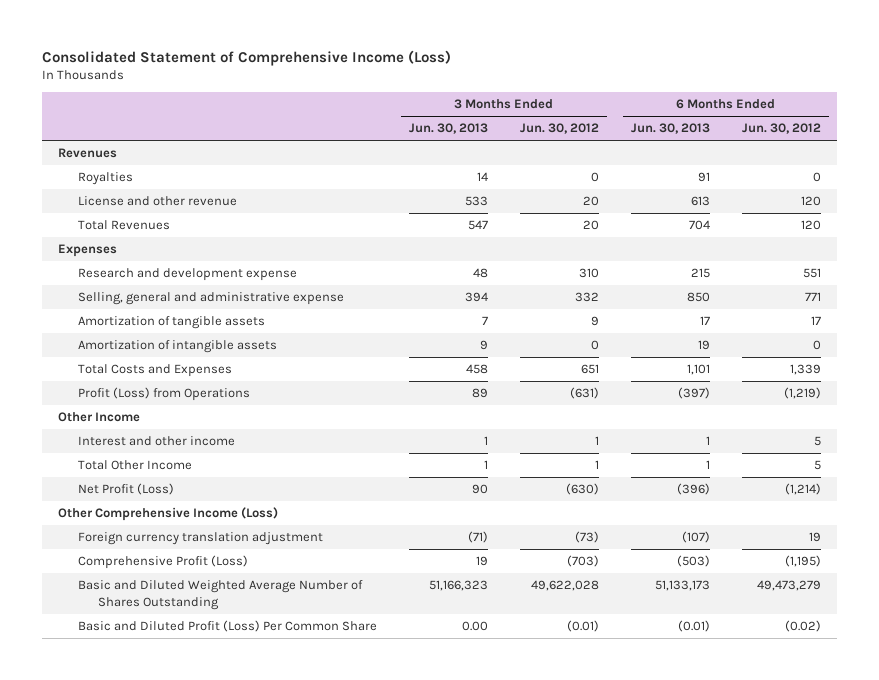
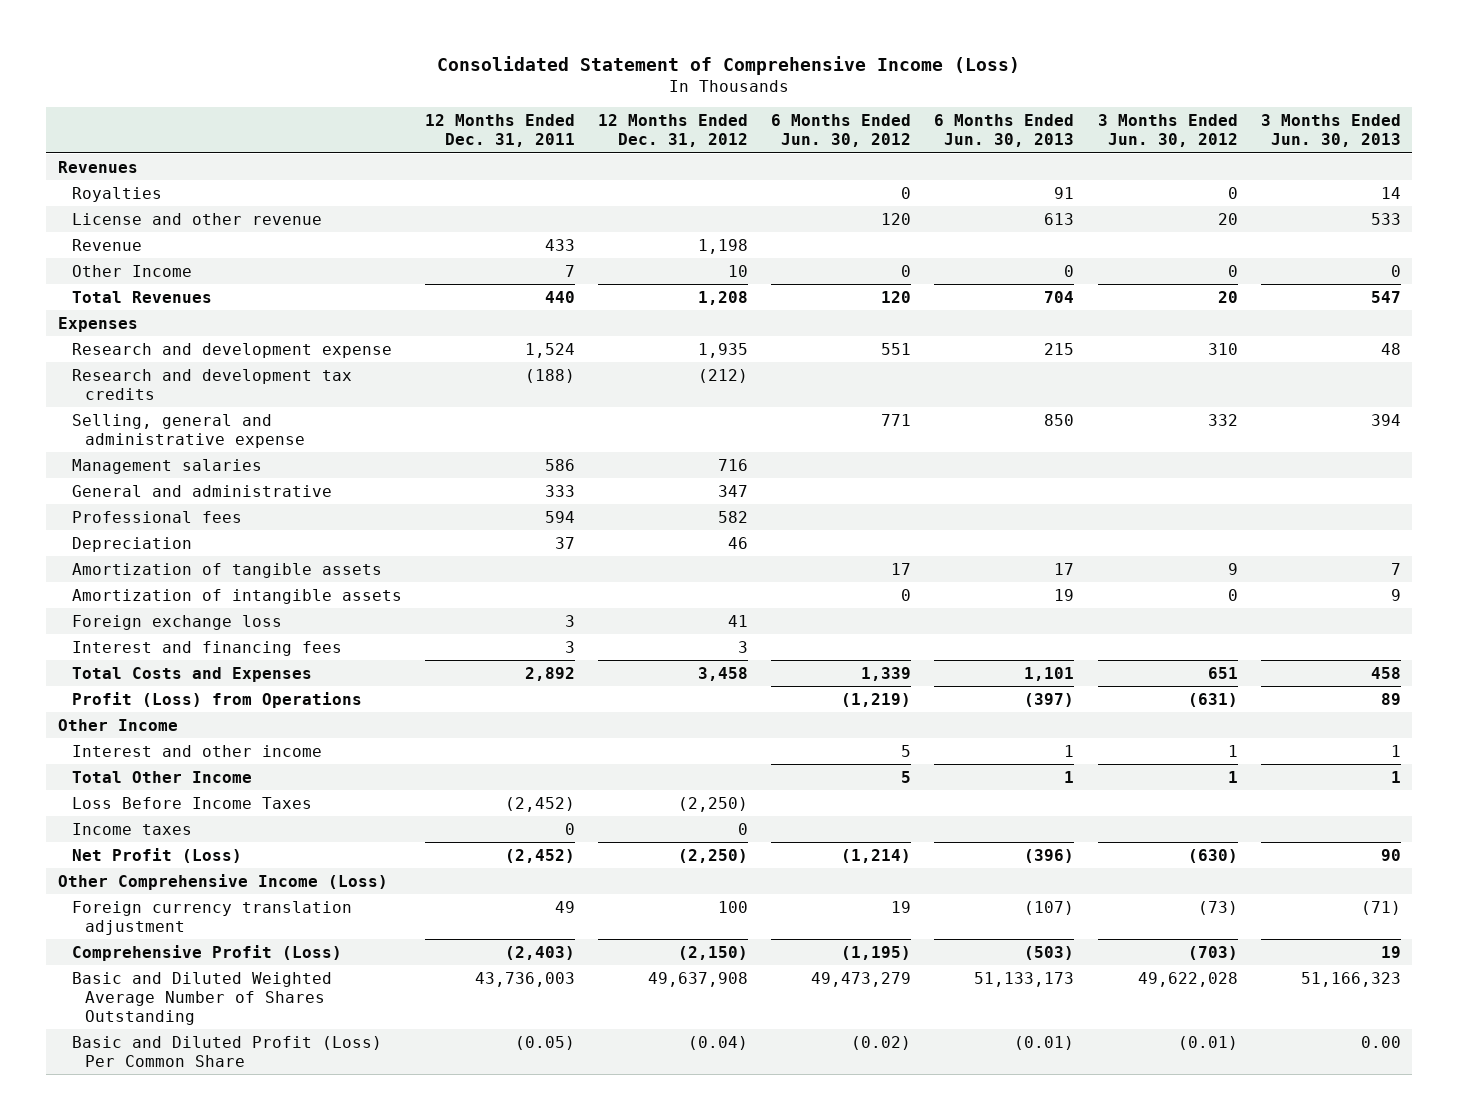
none -> [424,114,575,148] 12 Months Ended Dec. 31, 2011
none -> [598,114,749,148] 12 Months Ended Dec. 31, 2012
none -> [71,238,142,251] Revenue
none -> [71,264,192,277] Other Income
none -> [71,368,352,400] Research and development tax credits
none -> [71,458,262,474] Management salaries
none -> [71,484,332,497] General and administrative
none -> [71,510,242,523] Professional fees
none -> [71,536,192,552] Depreciation
none -> [71,614,282,630] Foreign exchange loss
none -> [71,640,342,656] Interest and financing fees
none -> [71,796,312,809] Loss Before Income Taxes
none -> [71,822,192,835] Income taxes

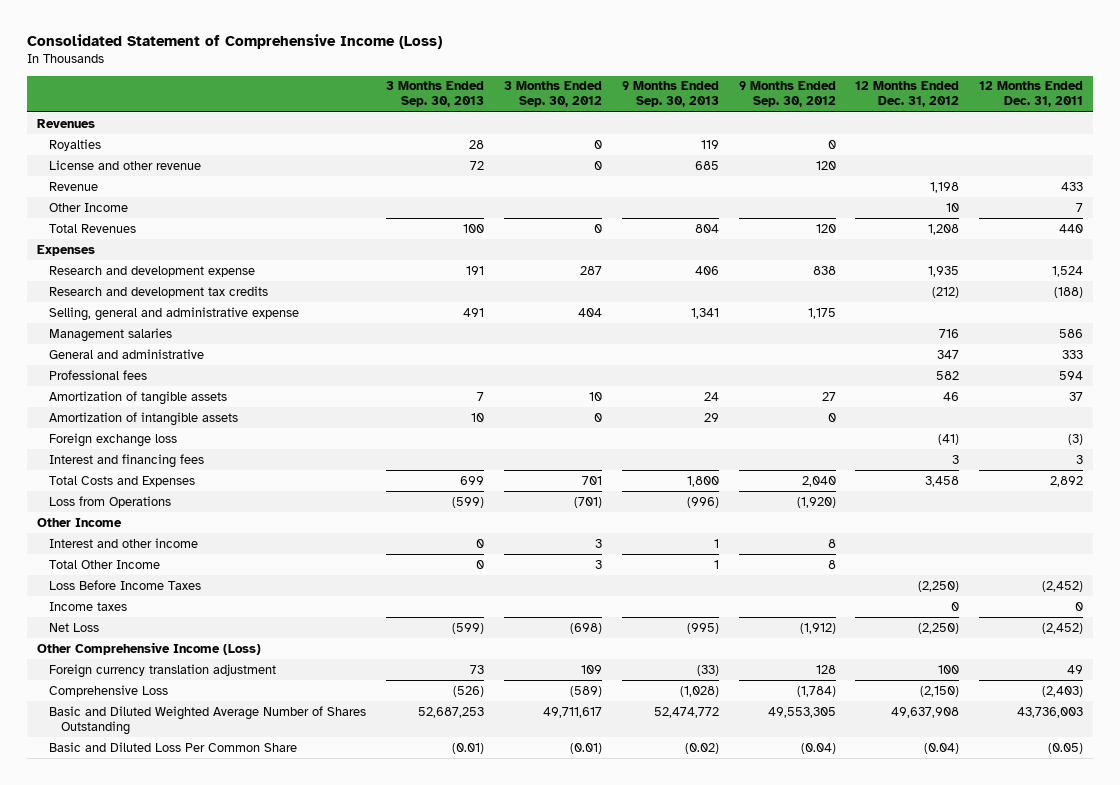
[771,114,912,148] 6 Months Ended Jun. 30, 2012 -> none
[934,114,1075,148] 6 Months Ended Jun. 30, 2013 -> none
[1097,114,1238,148] 3 Months Ended Jun. 30, 2012 -> none
[1260,114,1401,148] 3 Months Ended Jun. 30, 2013 -> none
none -> [386,81,485,108] 3 Months Ended Sep. 30, 2013
none -> [503,81,602,108] 3 Months Ended Sep. 30, 2012
none -> [621,81,719,108] 9 Months Ended Sep. 30, 2013
none -> [738,81,836,108] 9 Months Ended Sep. 30, 2012
[71,562,382,578] Amortization of tangible assets -> none
[71,536,192,552] Depreciation -> [49,390,228,405] Amortization of tangible assets
[564,614,575,627] 3 -> [1068,433,1084,445] (3)
[728,614,749,627] 41 -> [938,433,960,445] (41)
[71,691,362,708] Profit (Loss) from Operations -> [49,495,172,508] Loss from Operations
[71,847,242,863] Net Profit (Loss) -> [49,622,100,632] Net Loss
[71,944,342,961] Comprehensive Profit (Loss) -> [49,684,169,697] Comprehensive Loss
[71,1035,382,1067] Basic and Diluted Profit (Loss) Per Common Share -> [49,741,298,752] Basic and Diluted Loss Per Common Share

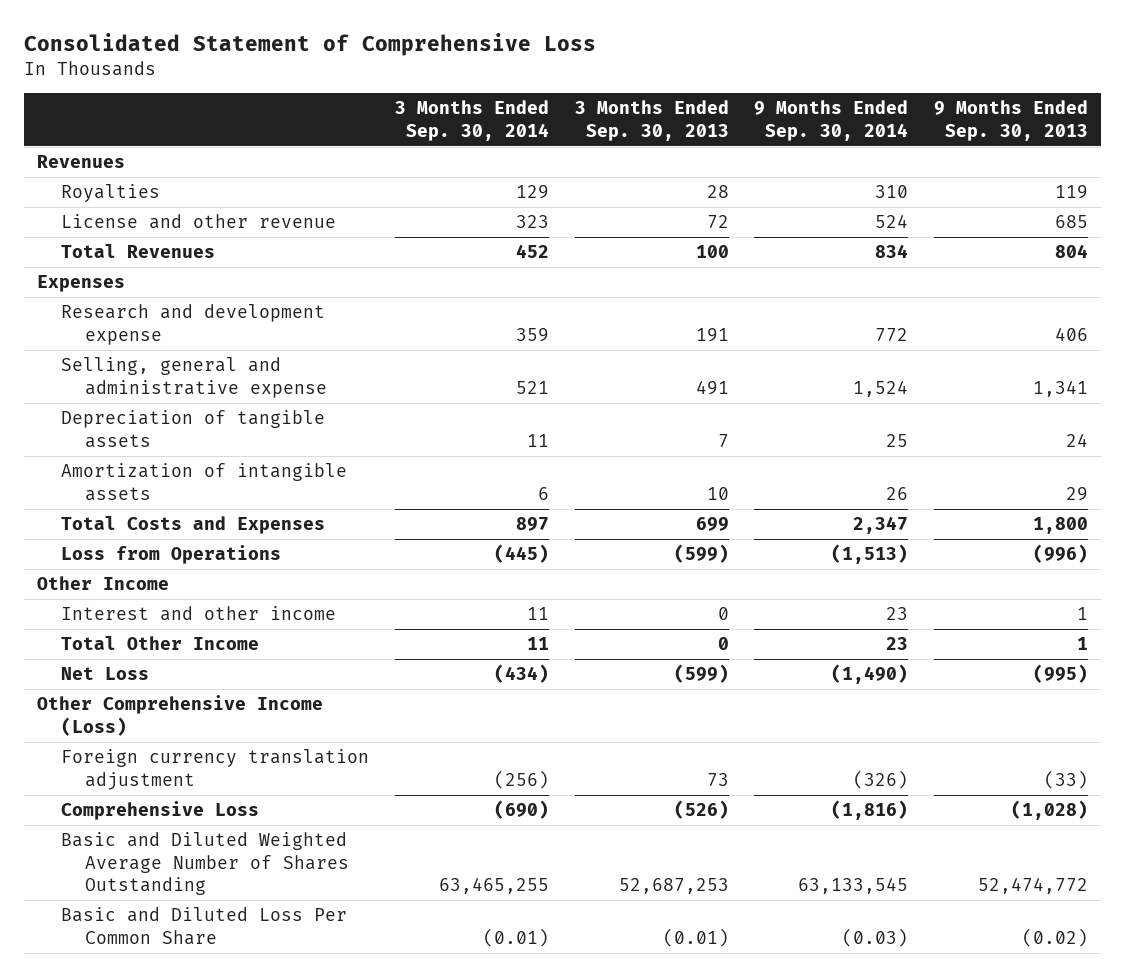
[27,34,443,50] Consolidated Statement of Comprehensive Income (Loss) -> [23,33,596,57] Consolidated Statement of Comprehensive Loss
[503,81,602,108] 3 Months Ended Sep. 30, 2012 -> none
[738,81,836,108] 9 Months Ended Sep. 30, 2012 -> none
[855,81,960,108] 12 Months Ended Dec. 31, 2012 -> none
[979,81,1084,108] 12 Months Ended Dec. 31, 2011 -> none
none -> [394,100,549,142] 3 Months Ended Sep. 30, 2014
none -> [754,100,909,142] 9 Months Ended Sep. 30, 2014
[49,181,99,191] Revenue -> none
[49,202,129,212] Other Income -> none
[49,285,269,298] Research and development tax credits -> none
[49,327,173,342] Management salaries -> none
[49,348,205,359] General and administrative -> none
[49,369,148,380] Professional fees -> none
[49,390,228,405] Amortization of tangible assets -> [60,410,325,448] Depreciation of tangible assets
[49,432,178,447] Foreign exchange loss -> none
[49,453,205,468] Interest and financing fees -> none
[49,579,202,590] Loss Before Income Taxes -> none
[49,601,128,611] Income taxes -> none

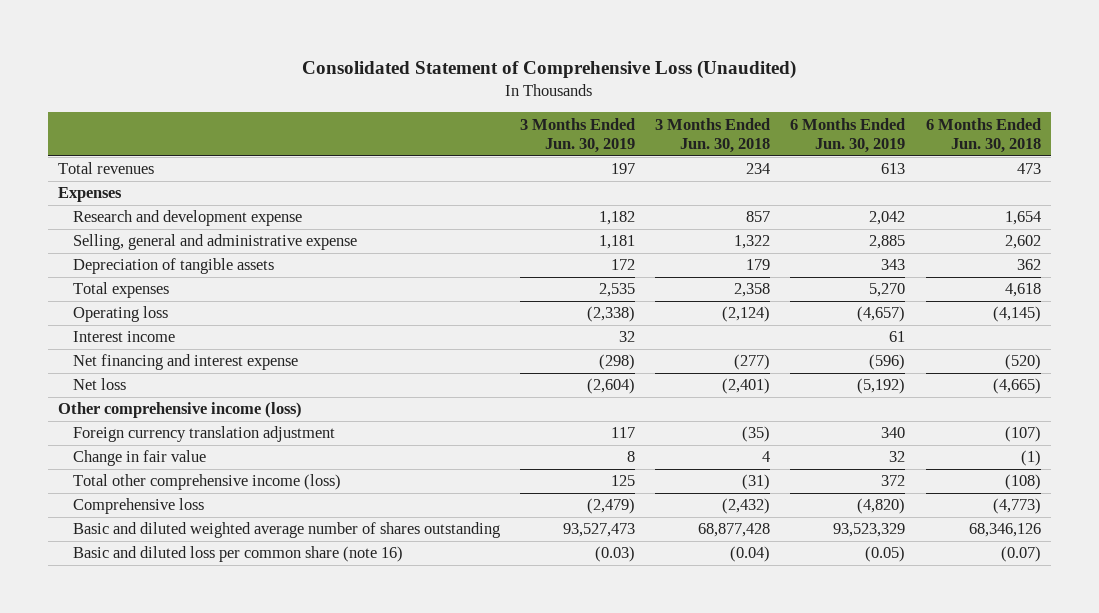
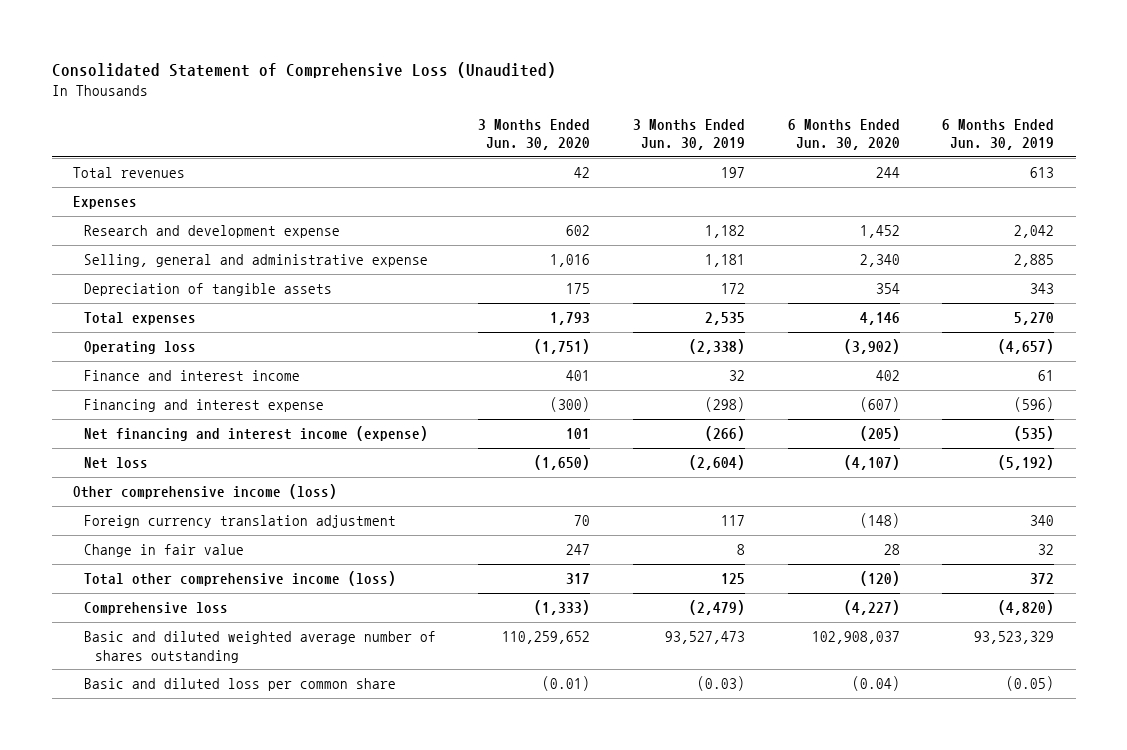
[655,117,771,153] 3 Months Ended Jun. 30, 2018 -> none
[925,117,1041,153] 6 Months Ended Jun. 30, 2018 -> none
none -> [478,118,591,151] 3 Months Ended Jun. 30, 2020
none -> [787,118,900,151] 6 Months Ended Jun. 30, 2020
[72,331,175,343] Interest income -> [83,370,300,382] Finance and interest income
none -> [83,399,324,413] Financing and interest expense
[72,354,298,371] Net financing and interest expense -> [83,426,428,442] Net financing and interest income (expense)
[598,354,635,371] (298) -> [705,426,746,442] (266)
[869,354,906,371] (596) -> [1014,426,1055,442] (535)
[72,546,403,563] Basic and diluted loss per common share (note 16) -> [83,678,396,692] Basic and diluted loss per common share

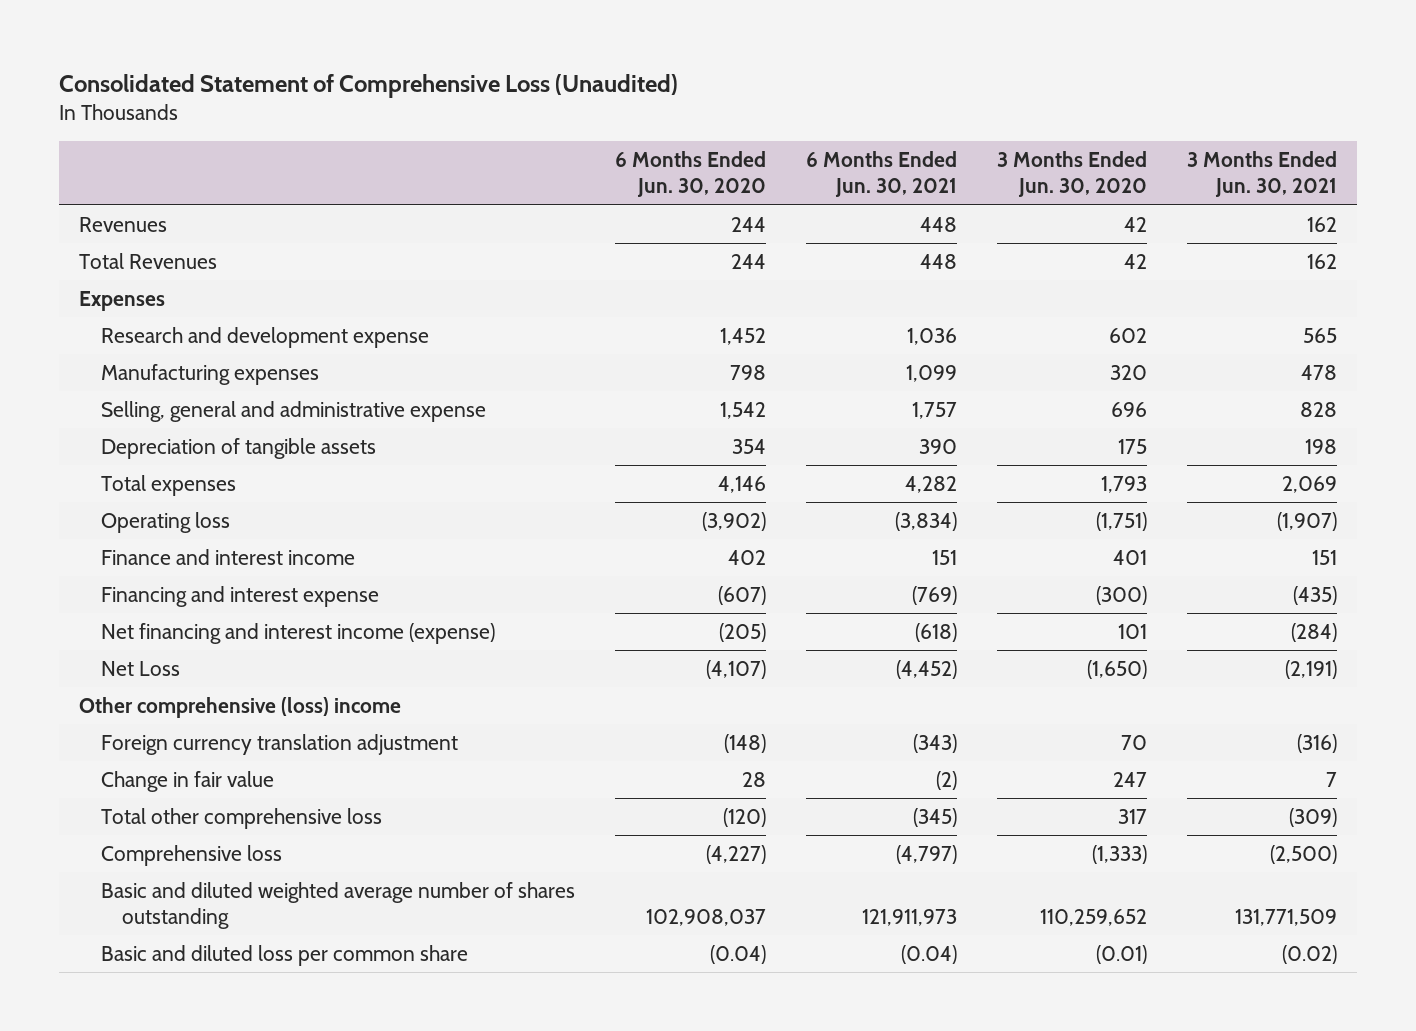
[633,118,746,151] 3 Months Ended Jun. 30, 2019 -> none
[942,118,1055,151] 6 Months Ended Jun. 30, 2019 -> none
none -> [805,151,957,198] 6 Months Ended Jun. 30, 2021
none -> [1186,151,1337,198] 3 Months Ended Jun. 30, 2021
none -> [79,216,168,232] Revenues
[72,167,185,179] Total revenues -> [79,252,218,269] Total Revenues
none -> [100,363,319,385] Manufacturing expenses
[550,254,591,268] 1,016 -> [1110,401,1147,417] 696
[859,254,900,268] 2,340 -> [719,401,766,419] 1,542
[83,457,148,470] Net loss -> [100,660,180,676] Net Loss
[72,484,337,500] Other comprehensive income (loss) -> [79,696,402,718] Other comprehensive (loss) income
[83,571,396,587] Total other comprehensive income (loss) -> [100,807,382,829] Total other comprehensive loss

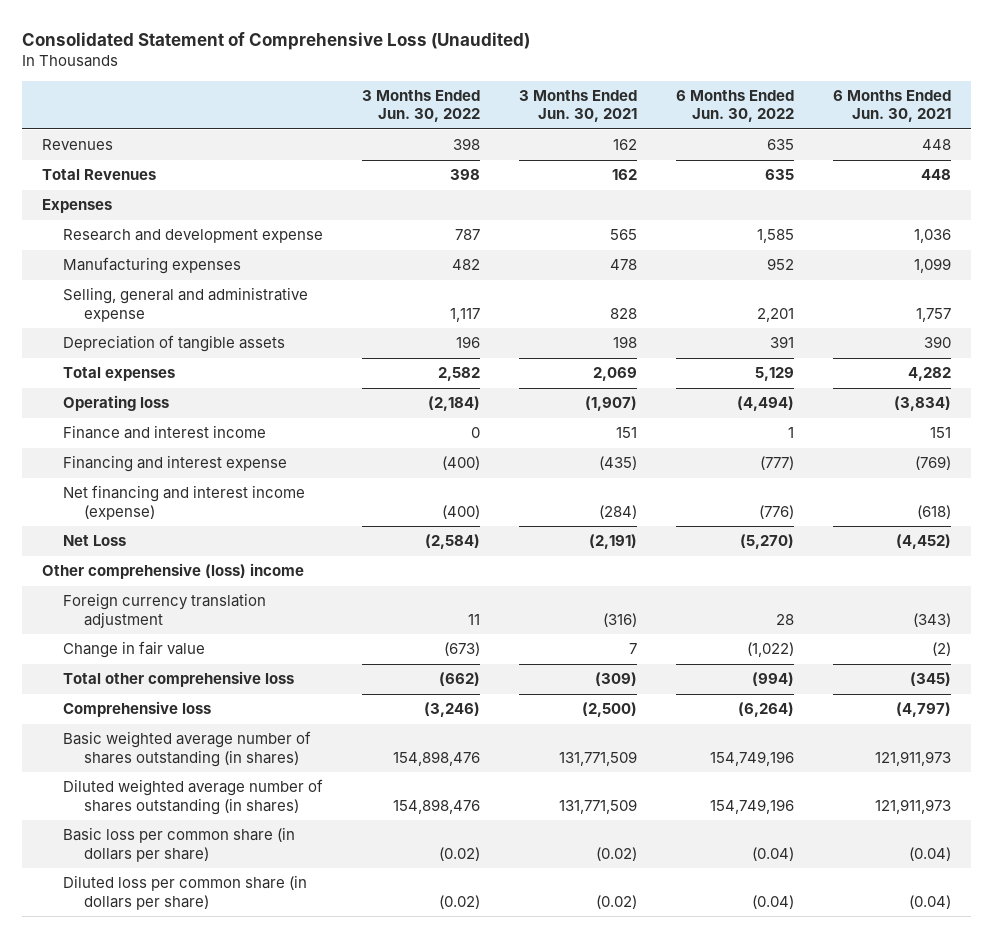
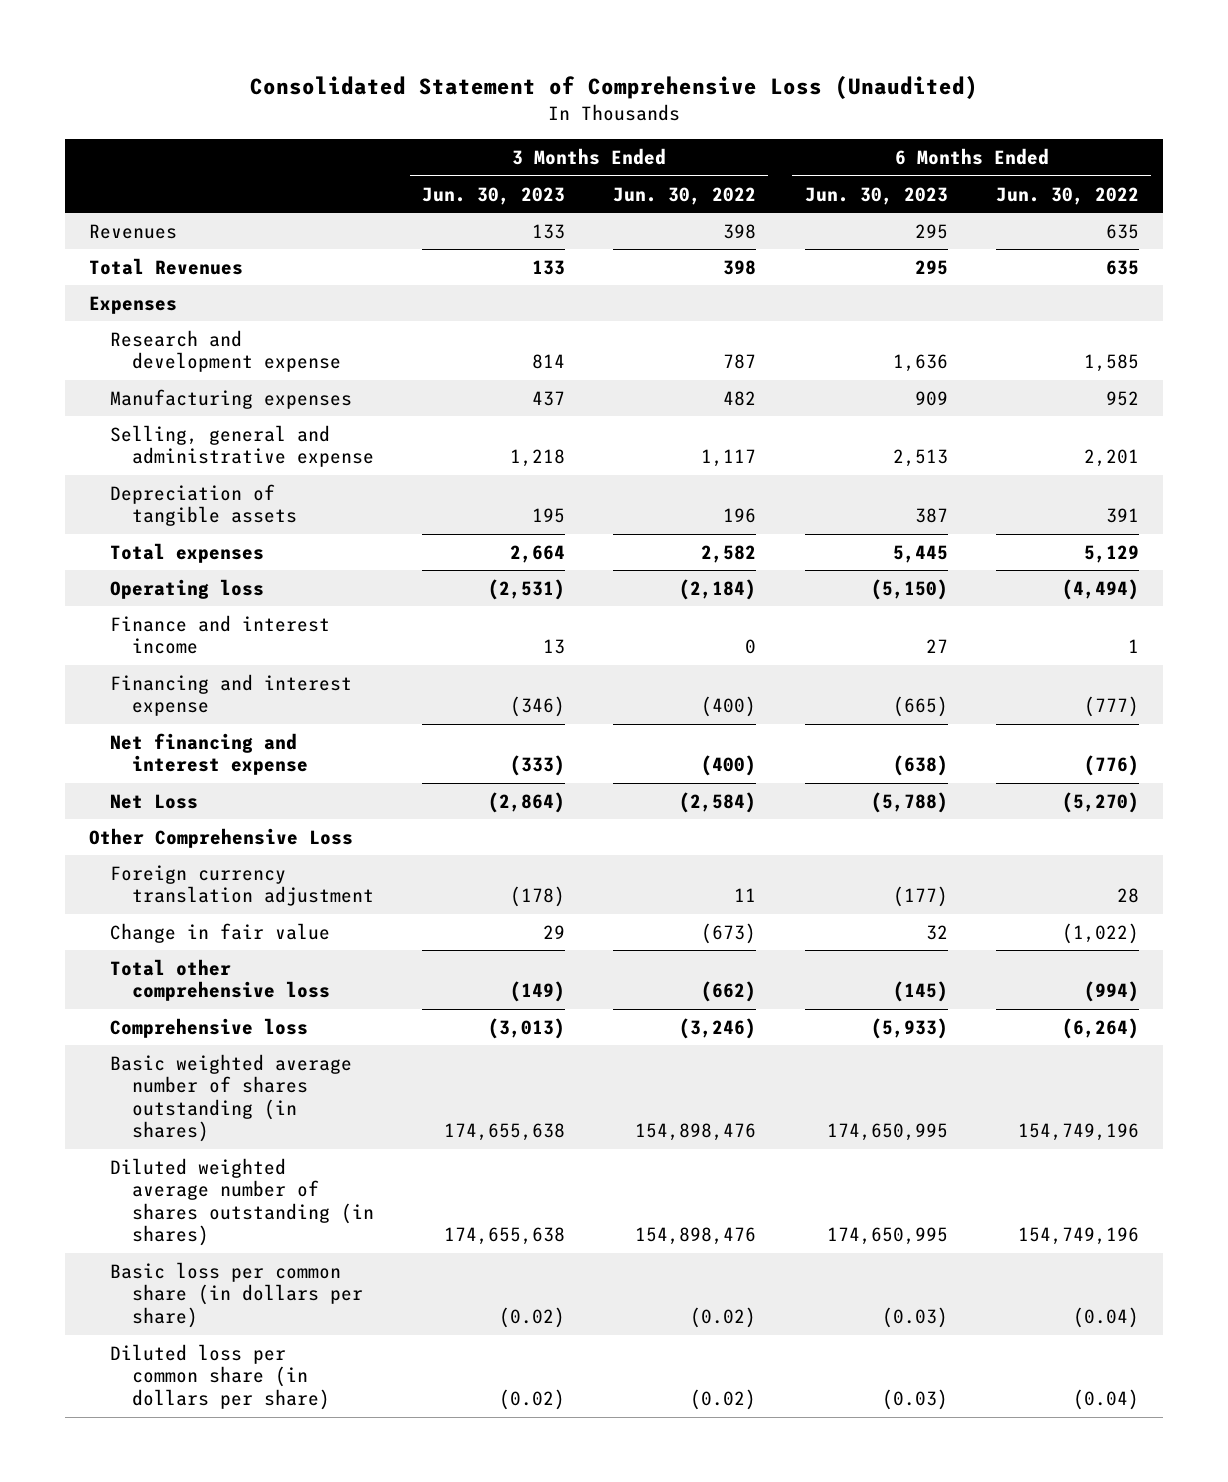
[519,89,638,123] 3 Months Ended Jun. 30, 2021 -> none
[833,89,952,123] 6 Months Ended Jun. 30, 2021 -> none
none -> [421,186,565,205] Jun. 30, 2023
none -> [804,186,948,205] Jun. 30, 2023
[63,485,306,520] Net financing and interest income (expense) -> [110,732,308,776] Net financing and interest expense
[41,563,304,580] Other comprehensive (loss) income -> [88,827,353,848] Other Comprehensive Loss

